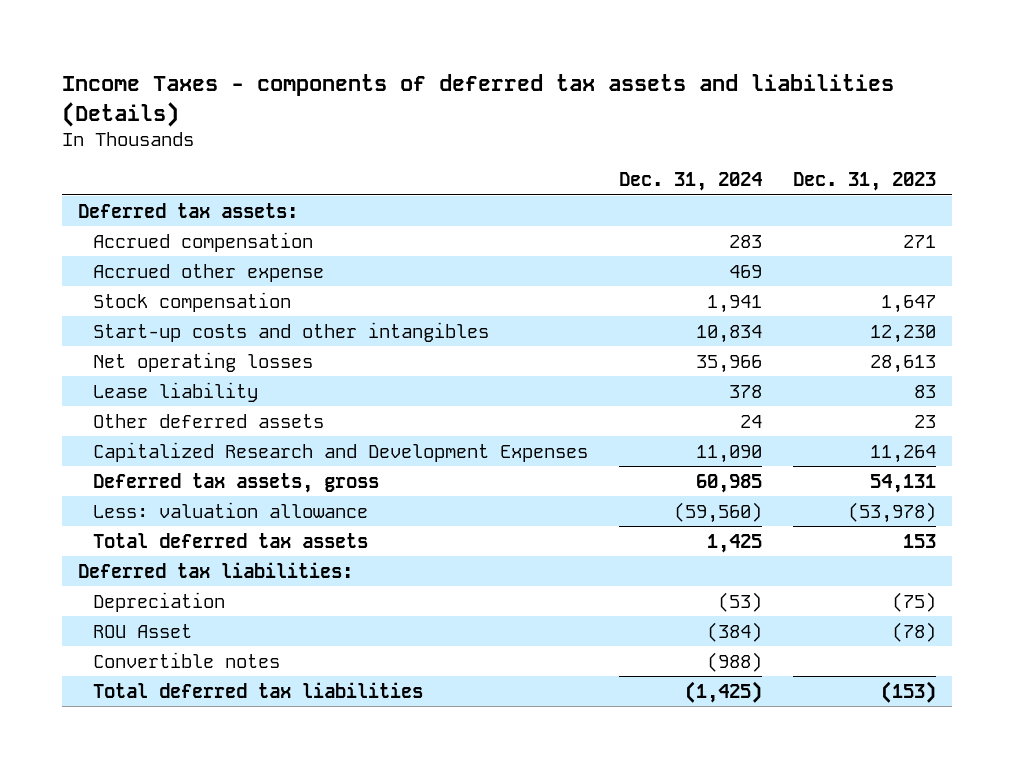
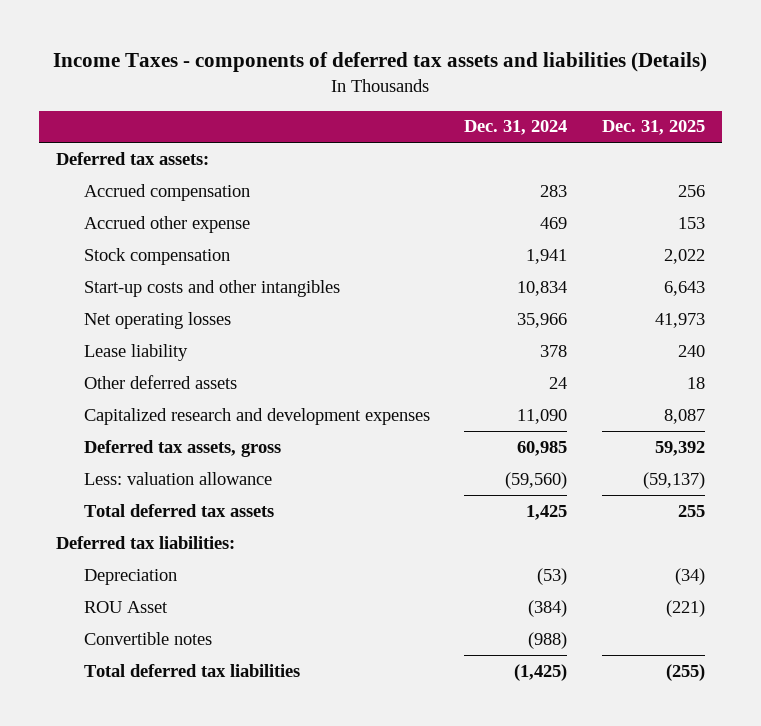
[793,172,937,192] Dec. 31, 2023 -> none
none -> [601,120,705,136] Dec. 31, 2025
[92,441,588,462] Capitalized Research and Development Expenses -> [83,407,430,425] Capitalized research and development expenses

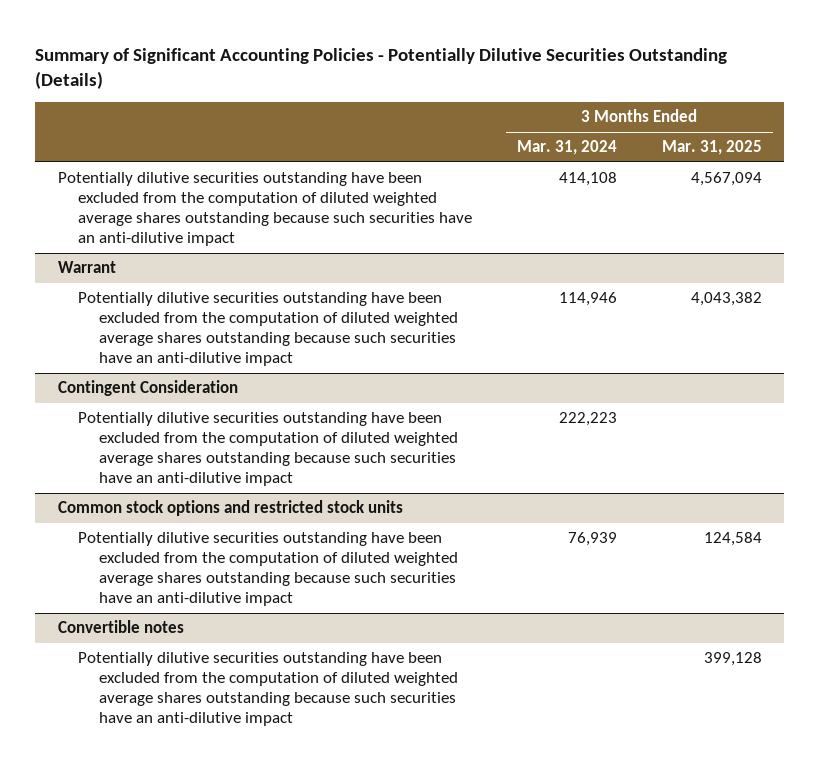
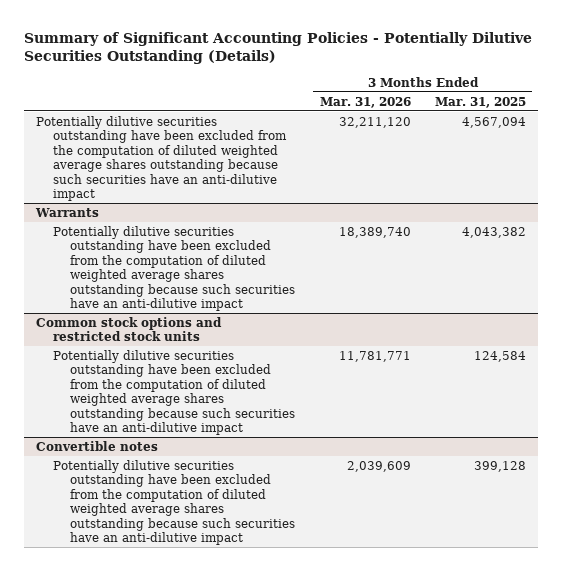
[517,140,618,156] Mar. 31, 2024 -> none
none -> [319,96,411,108] Mar. 31, 2026
[57,261,116,274] Warrant -> [35,207,100,217] Warrants
[57,380,238,397] Contingent Consideration -> none
[78,412,459,487] Potentially dilutive securities outstanding have been excluded from the computation of diluted weighted average shares outstanding because such securities have an anti-dilutive impact -> none

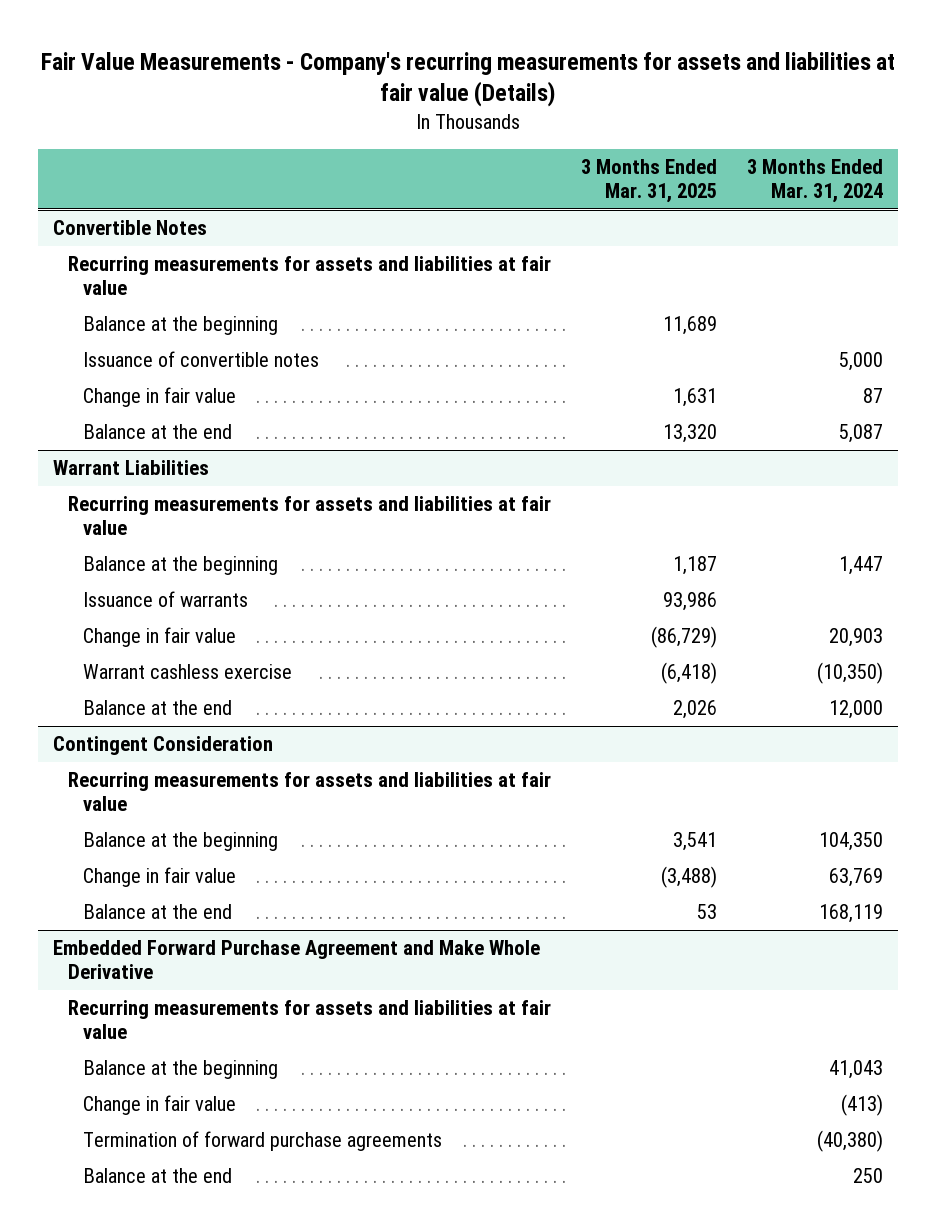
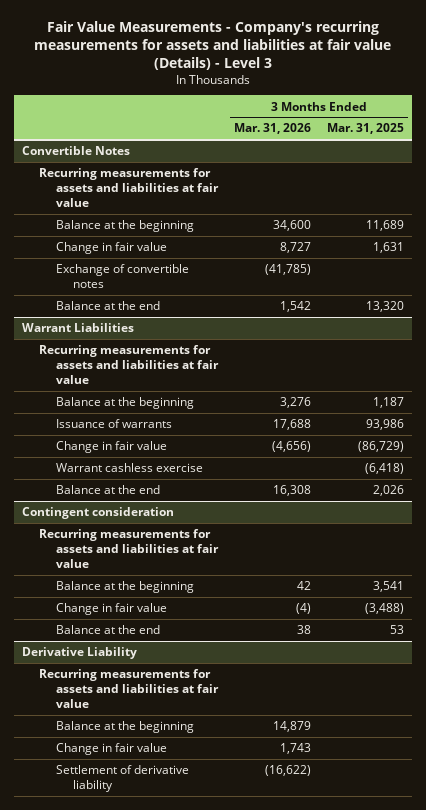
[41,51,896,108] Fair Value Measurements - Company's recurring measurements for assets and liabilities at fair value (Details) -> [33,20,391,70] Fair Value Measurements - Company's recurring measurements for assets and liabilities at fair value (Details) - Level 3
[747,158,884,204] 3 Months Ended Mar. 31, 2024 -> none
none -> [233,123,311,135] Mar. 31, 2026
[82,350,319,367] Issuance of convertible notes -> none
none -> [55,264,189,289] Exchange of convertible notes
[53,735,274,755] Contingent Consideration -> [21,507,174,520] Contingent consideration
[53,939,541,980] Embedded Forward Purchase Agreement and Make Whole Derivative -> [21,647,137,660] Derivative Liability
[82,1130,442,1151] Termination of forward purchase agreements -> none
[82,1167,232,1183] Balance at the end -> none
none -> [55,765,189,793] Settlement of derivative liability

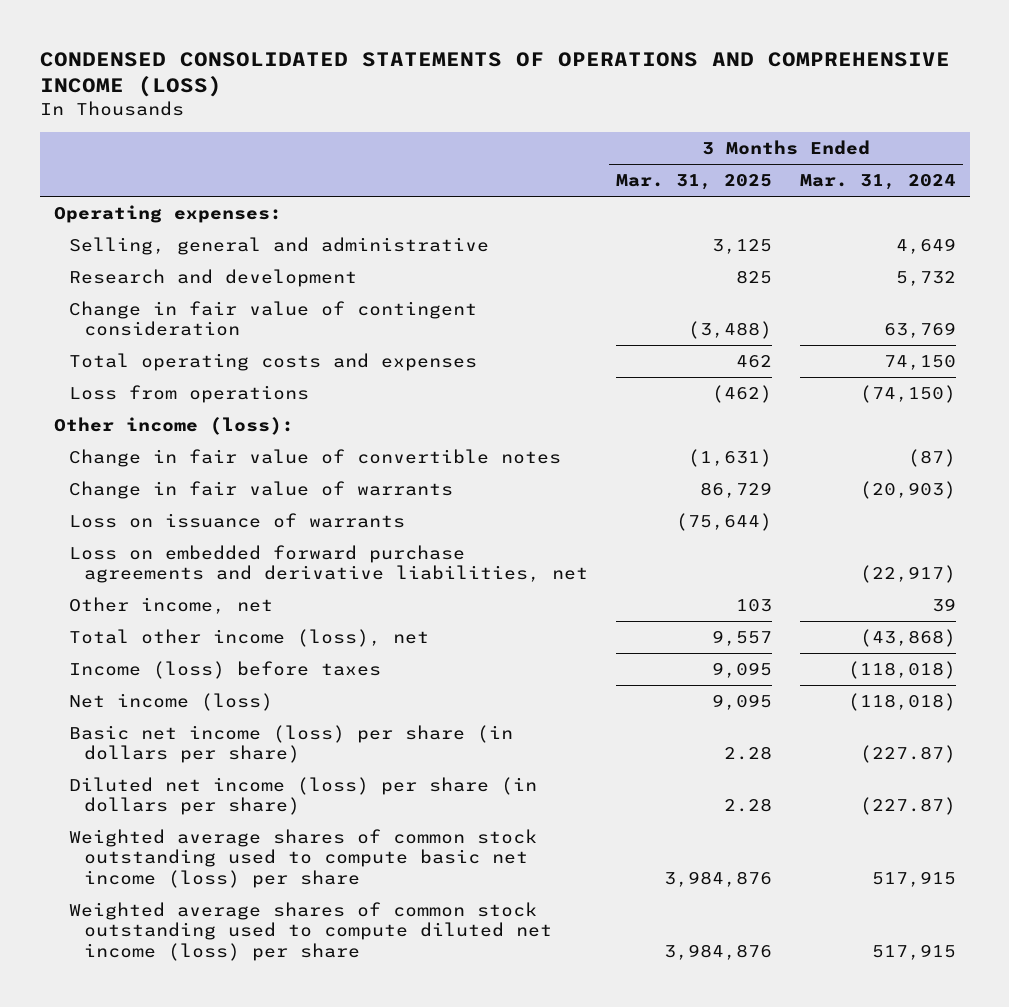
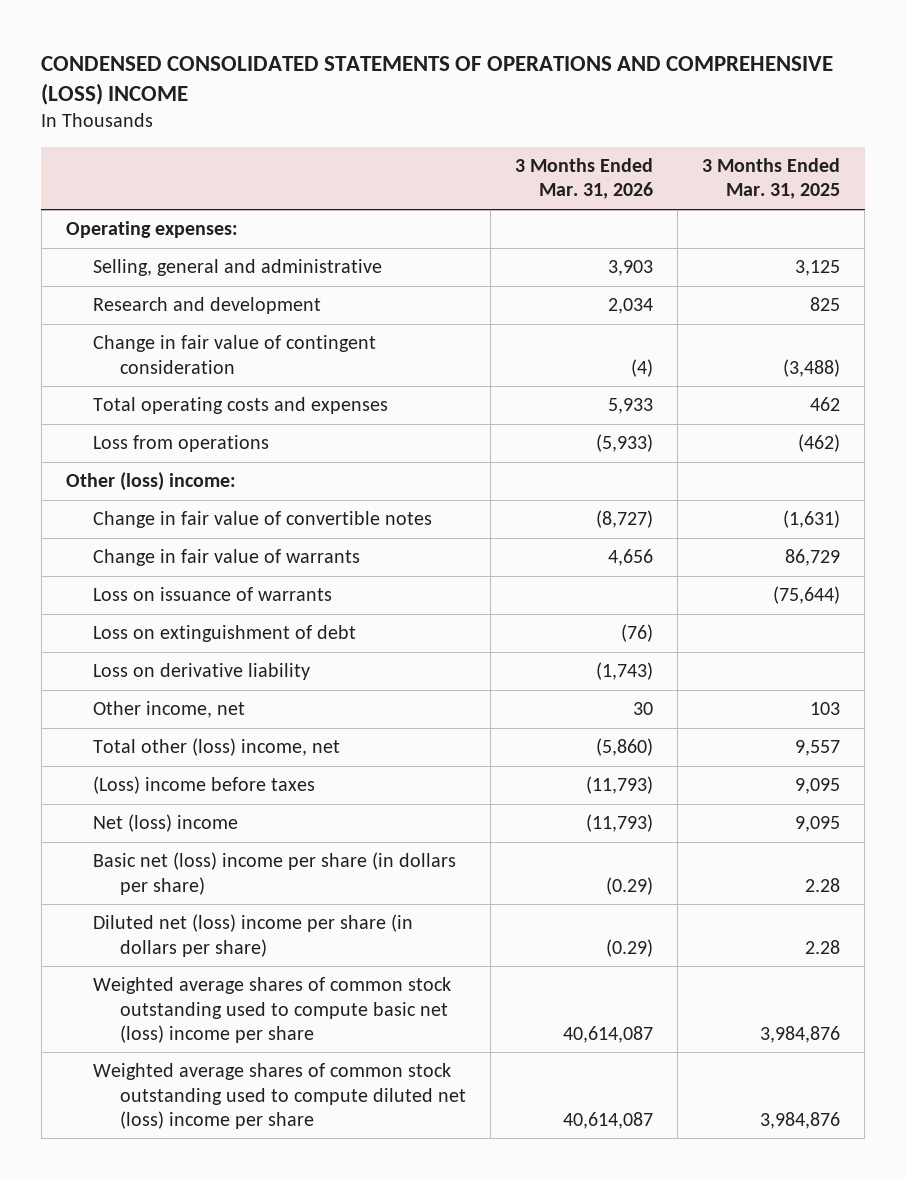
[39,51,950,98] CONDENSED CONSOLIDATED STATEMENTS OF OPERATIONS AND COMPREHENSIVE INCOME (LOSS) -> [41,56,834,106] CONDENSED CONSOLIDATED STATEMENTS OF OPERATIONS AND COMPREHENSIVE (LOSS) INCOME
[799,173,956,190] Mar. 31, 2024 -> none
none -> [515,158,654,200] 3 Months Ended Mar. 31, 2026
[53,416,294,435] Other income (loss): -> [65,472,236,492] Other (loss) income:
[68,544,588,584] Loss on embedded forward purchase agreements and derivative liabilities, net -> none
none -> [92,625,356,643] Loss on extinguishment of debt
none -> [92,663,310,681] Loss on derivative liability
[68,628,429,647] Total other income (loss), net -> [92,738,340,757] Total other (loss) income, net
[68,660,381,679] Income (loss) before taxes -> [92,776,315,795] (Loss) income before taxes
[68,692,273,711] Net income (loss) -> [92,814,238,833] Net (loss) income
[68,724,513,764] Basic net income (loss) per share (in dollars per share) -> [92,852,456,895] Basic net (loss) income per share (in dollars per share)
[68,776,537,816] Diluted net income (loss) per share (in dollars per share) -> [92,914,413,957] Diluted net (loss) income per share (in dollars per share)
[68,828,537,888] Weighted average shares of common stock outstanding used to compute basic net income (loss) per share -> [92,977,451,1043] Weighted average shares of common stock outstanding used to compute basic net (loss) income per share
[68,901,552,961] Weighted average shares of common stock outstanding used to compute diluted net income (loss) per share -> [92,1063,466,1129] Weighted average shares of common stock outstanding used to compute diluted net (loss) income per share

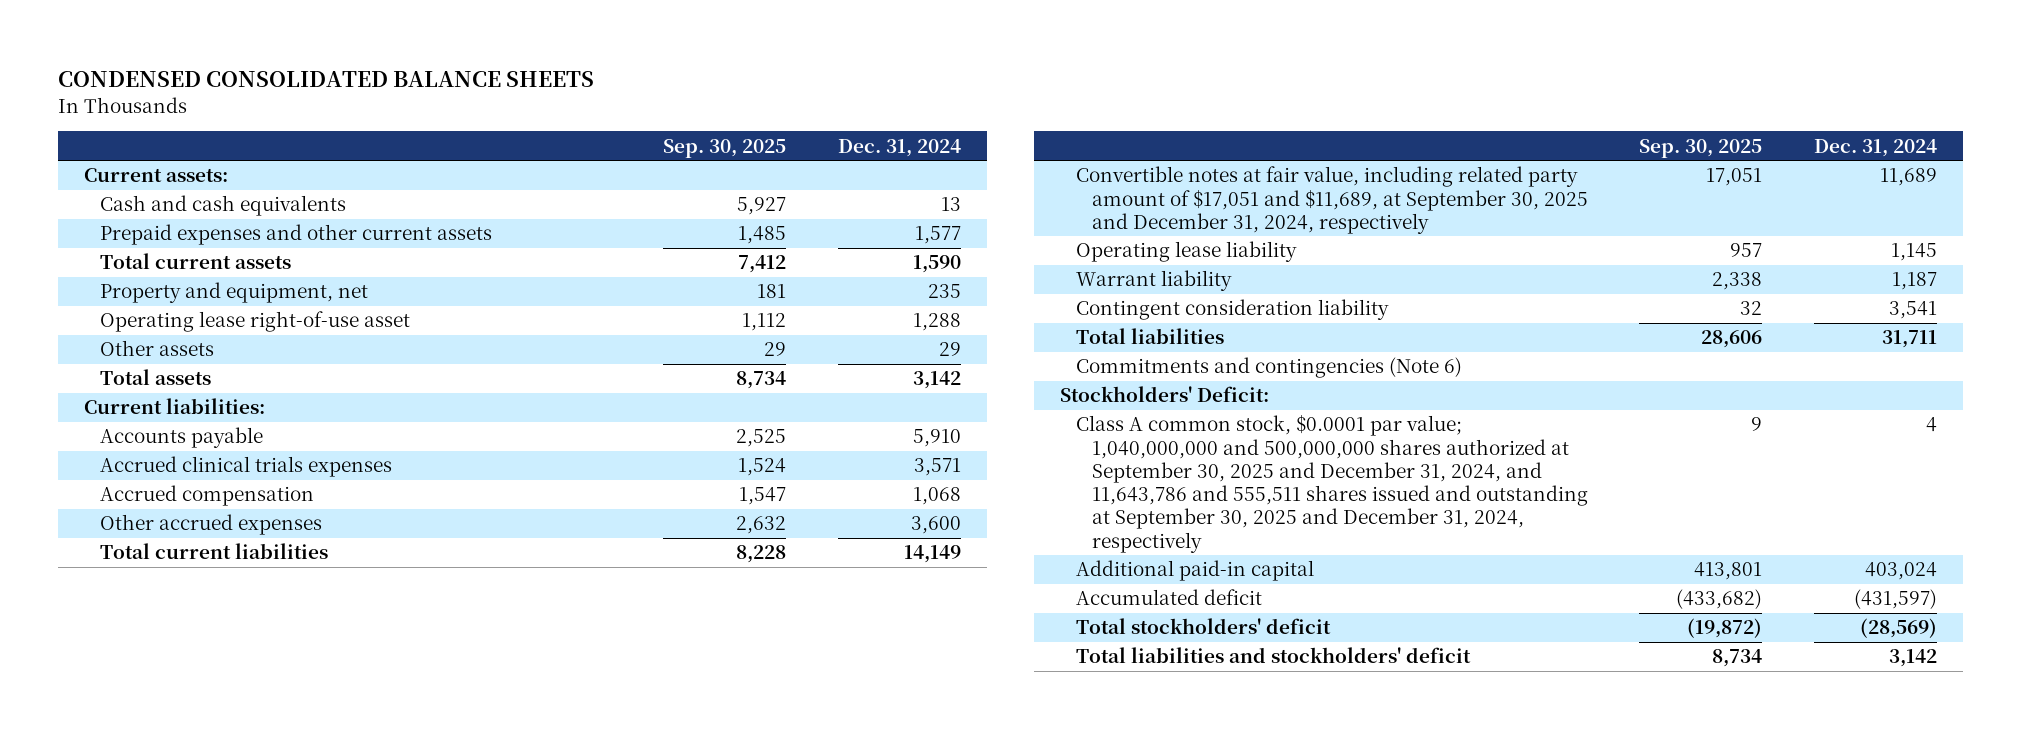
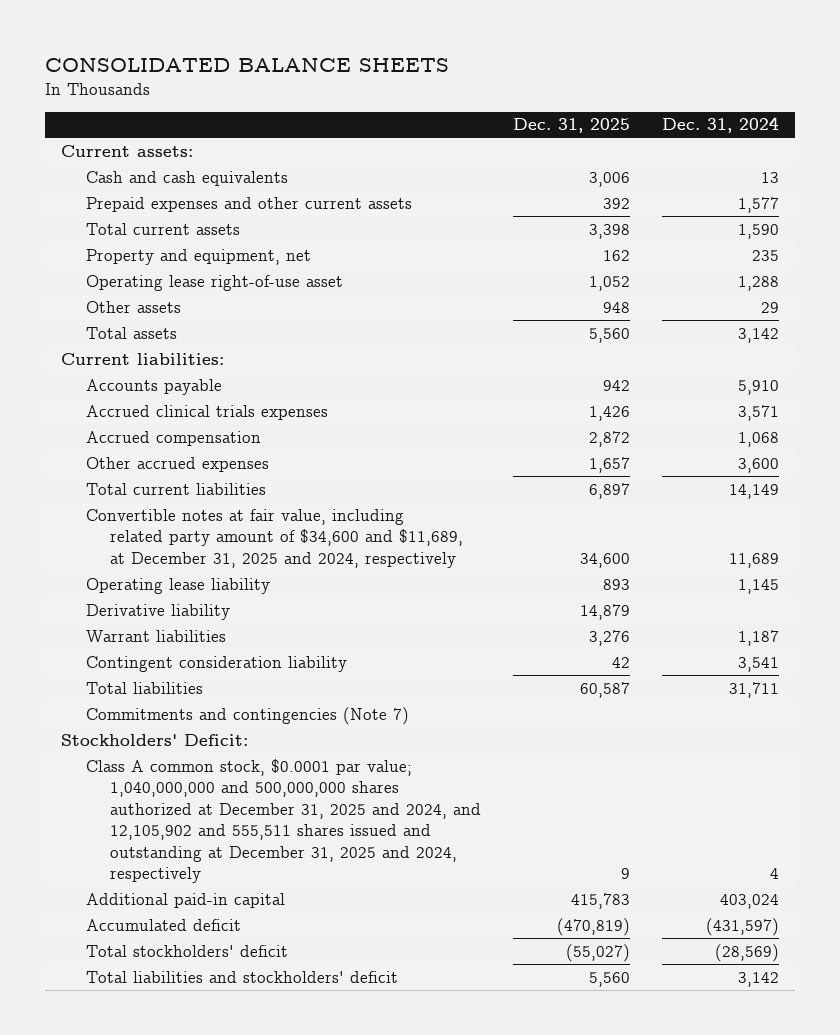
[57,71,594,88] CONDENSED CONSOLIDATED BALANCE SHEETS -> [45,57,450,72] CONSOLIDATED BALANCE SHEETS
[663,138,787,158] Sep. 30, 2025 -> none
none -> [512,118,630,134] Dec. 31, 2025
[1075,166,1588,234] Convertible notes at fair value, including related party amount of $17,051 and $11,689, at September 30, 2025 and December 31, 2024, respectively -> [85,508,464,568] Convertible notes at fair value, including related party amount of $34,600 and $11,689, at December 31, 2025 and 2024, respectively
none -> [85,603,230,620] Derivative liability
[1075,270,1232,292] Warrant liability -> [85,629,226,642] Warrant liabilities
[1075,357,1462,379] Commitments and contingencies (Note 6) -> [85,706,409,725] Commitments and contingencies (Note 7)
[1075,415,1588,553] Class A common stock, $0.0001 par value; 1,040,000,000 and 500,000,000 shares authorized at September 30, 2025 and December 31, 2024, and 11,643,786 and 555,511 shares issued and outstanding at September 30, 2025 and December 31, 2024, respectively -> [85,758,482,884] Class A common stock, $0.0001 par value; 1,040,000,000 and 500,000,000 shares authorized at December 31, 2025 and 2024, and 12,105,902 and 555,511 shares issued and outstanding at December 31, 2025 and 2024, respectively

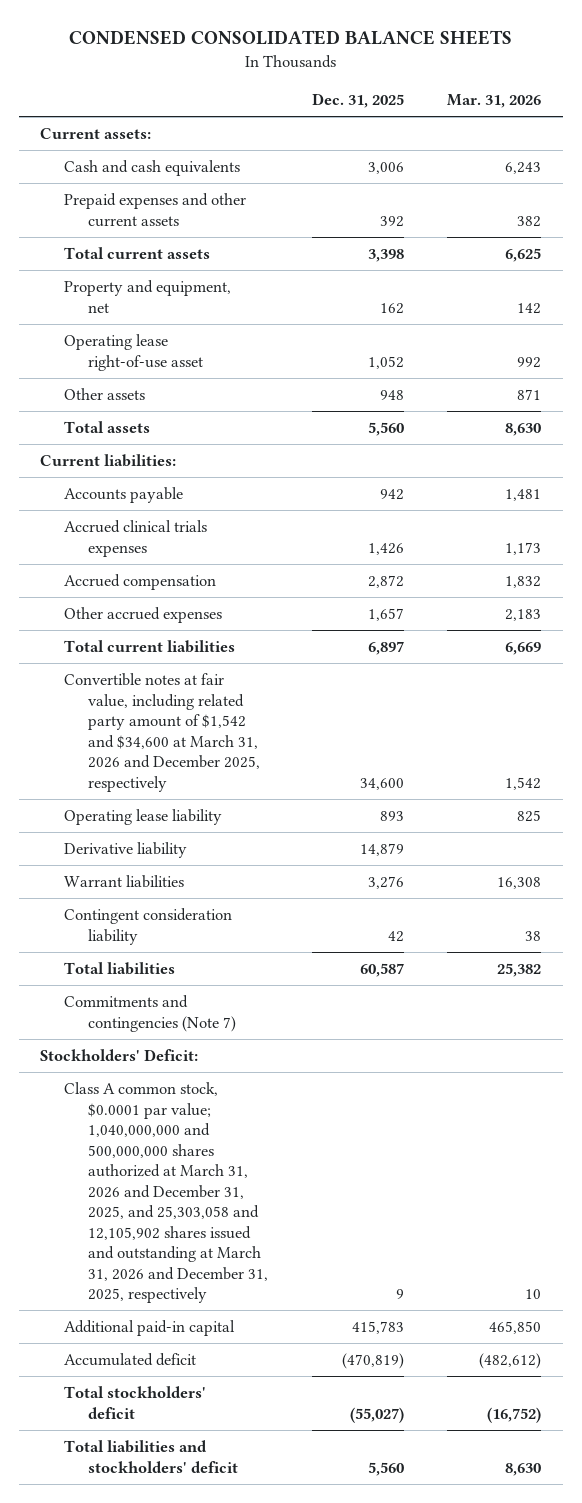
[45,57,450,72] CONSOLIDATED BALANCE SHEETS -> [68,30,512,46] CONDENSED CONSOLIDATED BALANCE SHEETS
[661,117,779,134] Dec. 31, 2024 -> none
none -> [447,94,542,109] Mar. 31, 2026
[85,508,464,568] Convertible notes at fair value, including related party amount of $34,600 and $11,689, at December 31, 2025 and 2024, respectively -> [64,673,261,792] Convertible notes at fair value, including related party amount of $1,542 and $34,600 at March 31, 2026 and December 2025, respectively
[85,758,482,884] Class A common stock, $0.0001 par value; 1,040,000,000 and 500,000,000 shares authorized at December 31, 2025 and 2024, and 12,105,902 and 555,511 shares issued and outstanding at December 31, 2025 and 2024, respectively -> [64,1082,269,1304] Class A common stock, $0.0001 par value; 1,040,000,000 and 500,000,000 shares authorized at March 31, 2026 and December 31, 2025, and 25,303,058 and 12,105,902 shares issued and outstanding at March 31, 2026 and December 31, 2025, respectively

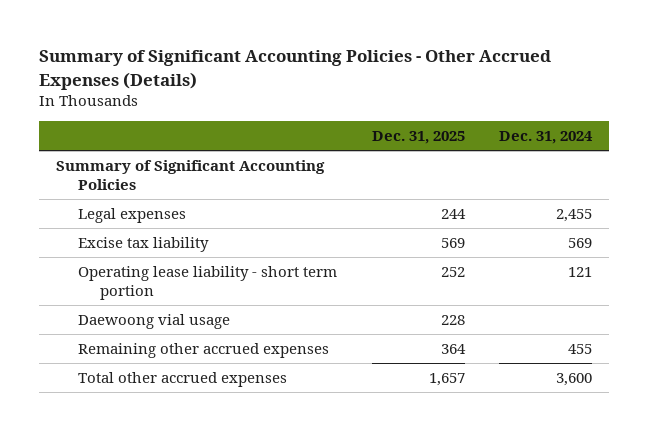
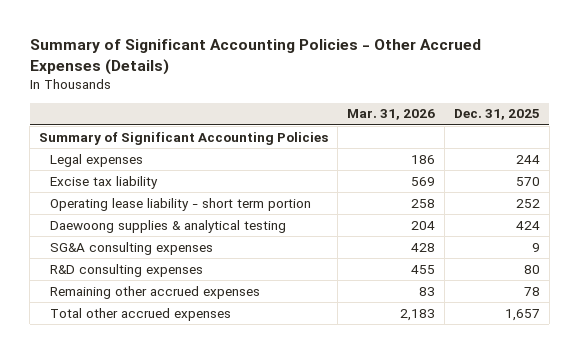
[498,130,593,144] Dec. 31, 2024 -> none
none -> [346,109,435,121] Mar. 31, 2026
[440,238,465,249] 569 -> [515,176,540,186] 570
[78,314,231,330] Daewoong vial usage -> none
none -> [50,219,287,233] Daewoong supplies & analytical testing
none -> [50,241,214,255] SG&A consulting expenses
none -> [50,263,204,277] R&D consulting expenses
[440,344,466,355] 364 -> [523,286,540,296] 78

